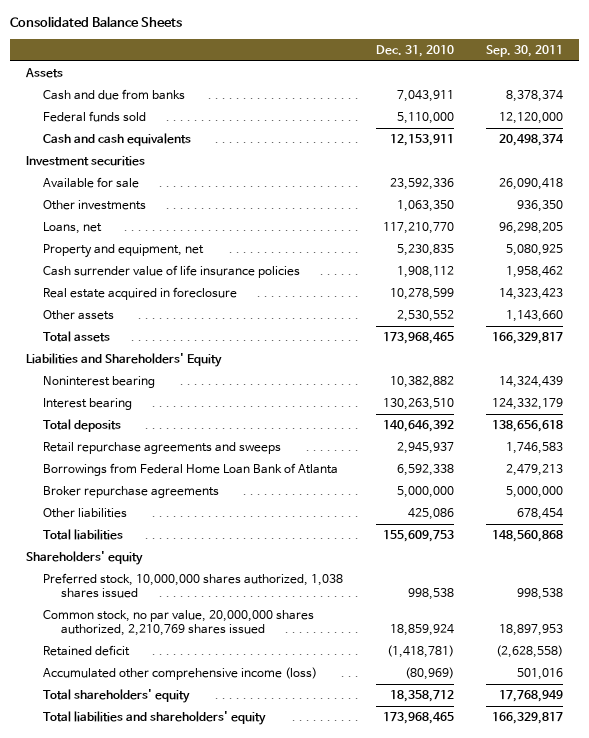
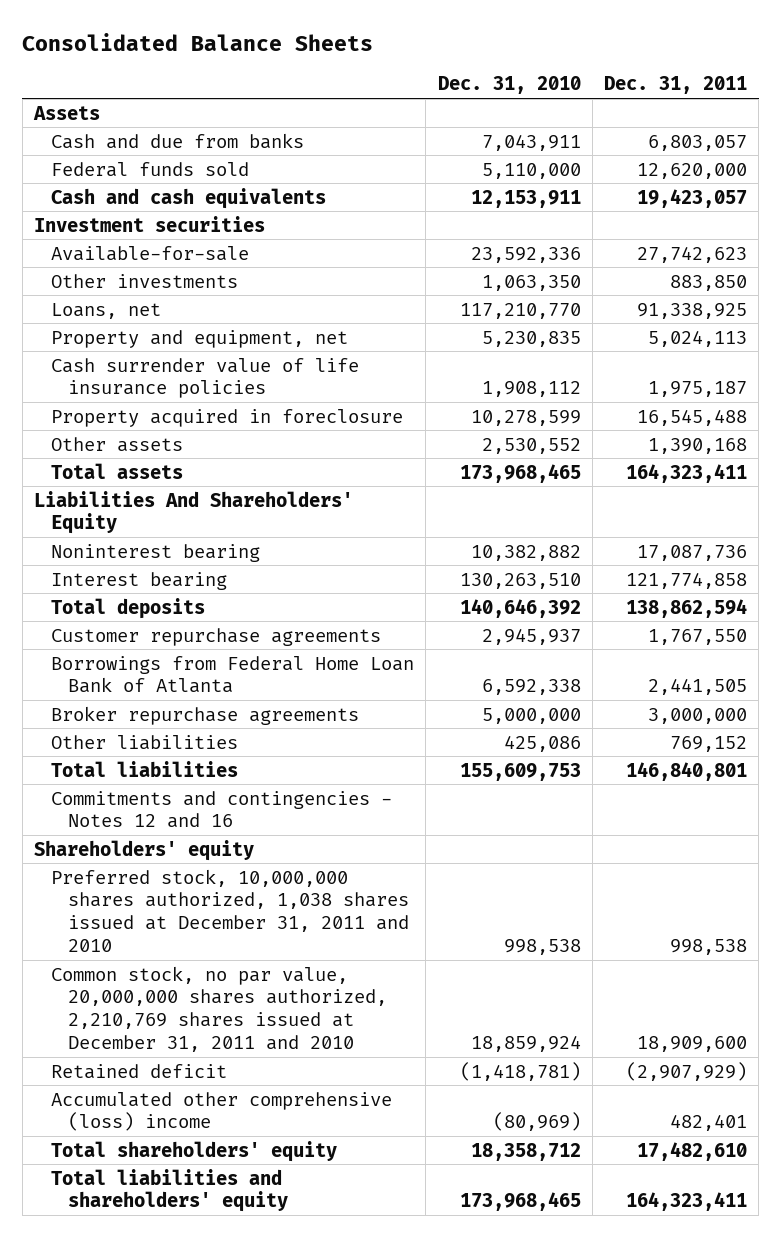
[485,44,563,57] Sep. 30, 2011 -> none
none -> [604,76,748,95] Dec. 31, 2011
[43,177,140,189] Available for sale -> [51,245,250,261] Available-for-sale
[43,287,238,301] Real estate acquired in foreclosure -> [51,408,404,427] Property acquired in foreclosure
[25,353,222,368] Liabilities and Shareholders' Equity -> [34,490,354,535] Liabilities And Shareholders' Equity
[43,442,282,455] Retail repurchase agreements and sweeps -> [51,627,382,646] Customer repurchase agreements
none -> [51,790,393,829] Commitments and contingencies - Notes 12 and 16
[43,573,344,598] Preferred stock, 10,000,000 shares authorized, 1,038 shares issued -> [51,868,410,952] Preferred stock, 10,000,000 shares authorized, 1,038 shares issued at December 31, 2011 and 2010
[43,610,315,636] Common stock, no par value, 20,000,000 shares authorized, 2,210,769 shares issued -> [51,965,388,1052] Common stock, no par value, 20,000,000 shares authorized, 2,210,769 shares issued at December 31, 2011 and 2010
[43,667,318,681] Accumulated other comprehensive income (loss) -> [51,1091,393,1132] Accumulated other comprehensive (loss) income

